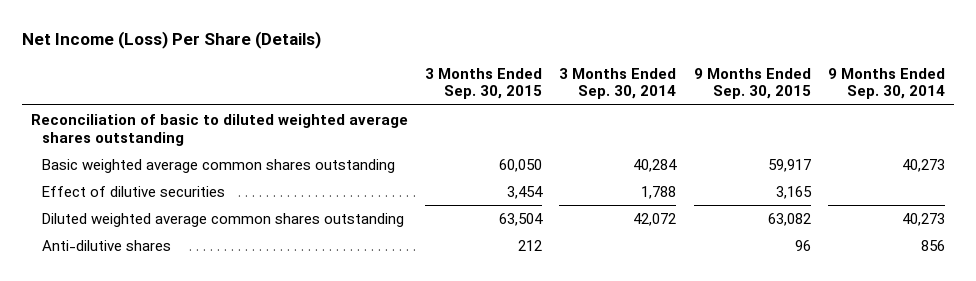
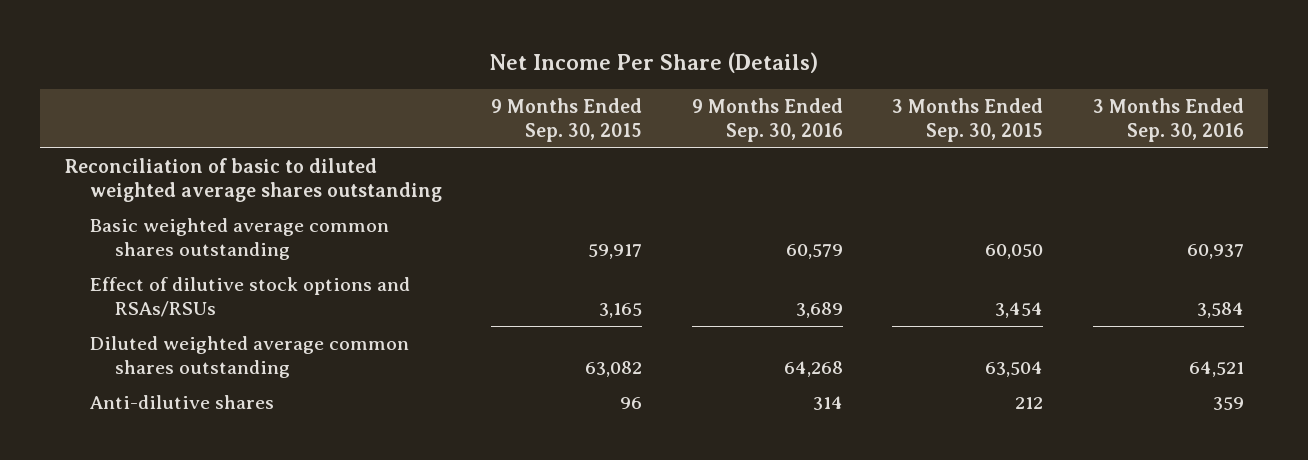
[21,30,321,49] Net Income (Loss) Per Share (Details) -> [489,51,819,73] Net Income Per Share (Details)
[559,67,677,100] 3 Months Ended Sep. 30, 2014 -> none
[828,67,946,100] 9 Months Ended Sep. 30, 2014 -> none
none -> [691,98,843,142] 9 Months Ended Sep. 30, 2016
none -> [1092,98,1244,142] 3 Months Ended Sep. 30, 2016
[42,185,226,197] Effect of dilutive securities -> [89,277,410,317] Effect of dilutive stock options and RSAs/RSUs

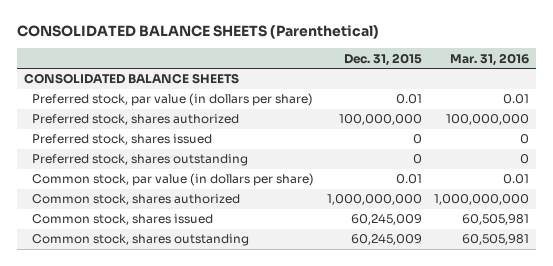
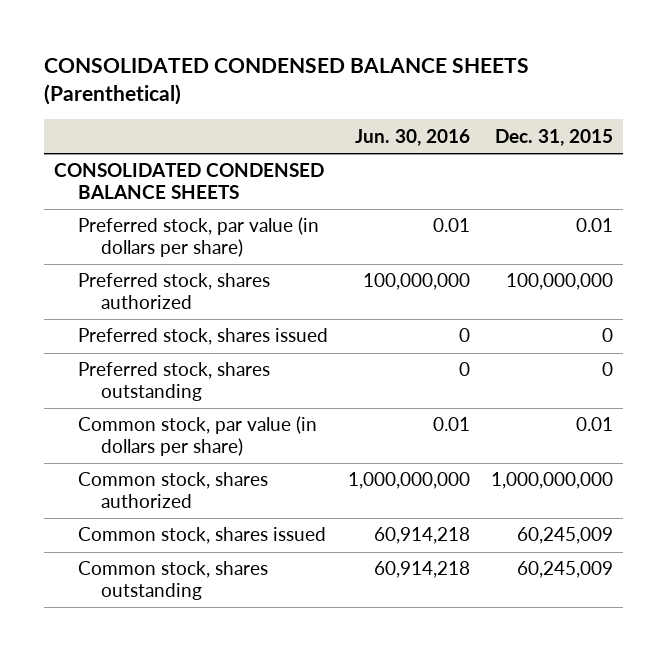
[17,25,380,40] CONSOLIDATED BALANCE SHEETS (Parenthetical) -> [44,57,530,106] CONSOLIDATED CONDENSED BALANCE SHEETS (Parenthetical)
[450,52,530,66] Mar. 31, 2016 -> none
none -> [355,128,471,146] Jun. 30, 2016
[23,73,239,85] CONSOLIDATED BALANCE SHEETS -> [54,163,325,199] CONSOLIDATED CONDENSED BALANCE SHEETS

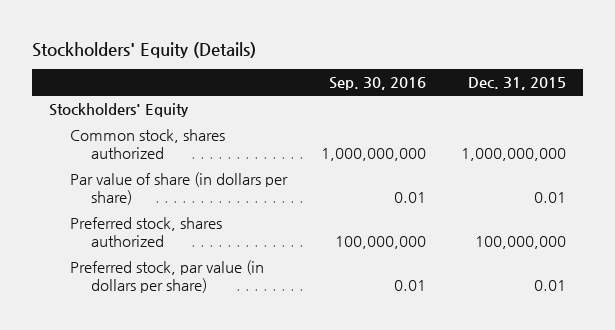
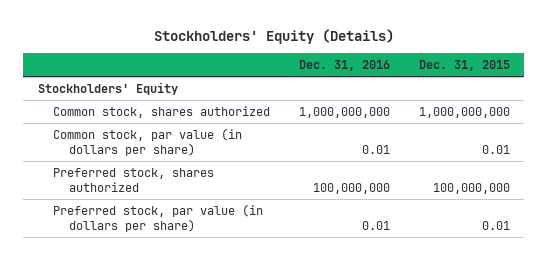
[329,77,427,91] Sep. 30, 2016 -> none
none -> [299,60,391,72] Dec. 31, 2016
[70,172,289,205] Par value of share (in dollars per share) -> [53,127,243,156] Common stock, par value (in dollars per share)

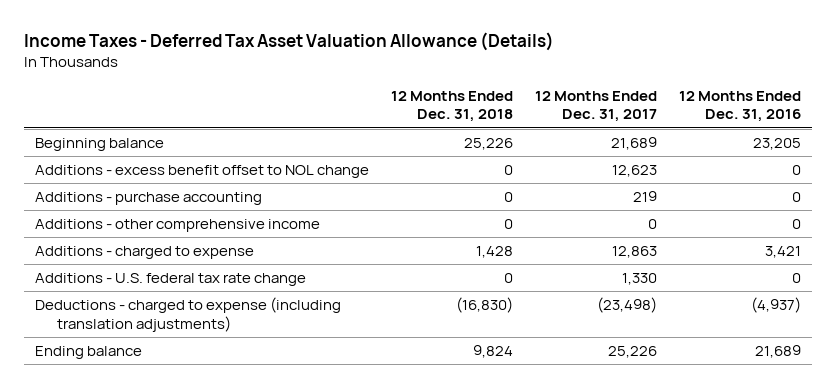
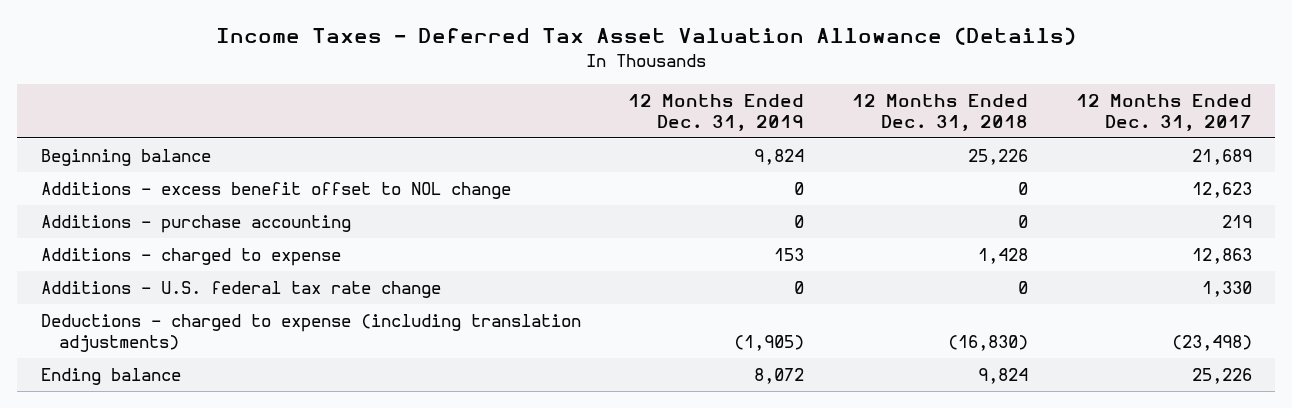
[679,90,802,123] 12 Months Ended Dec. 31, 2016 -> none
none -> [628,93,805,132] 12 Months Ended Dec. 31, 2019
[34,219,320,233] Additions - other comprehensive income -> none

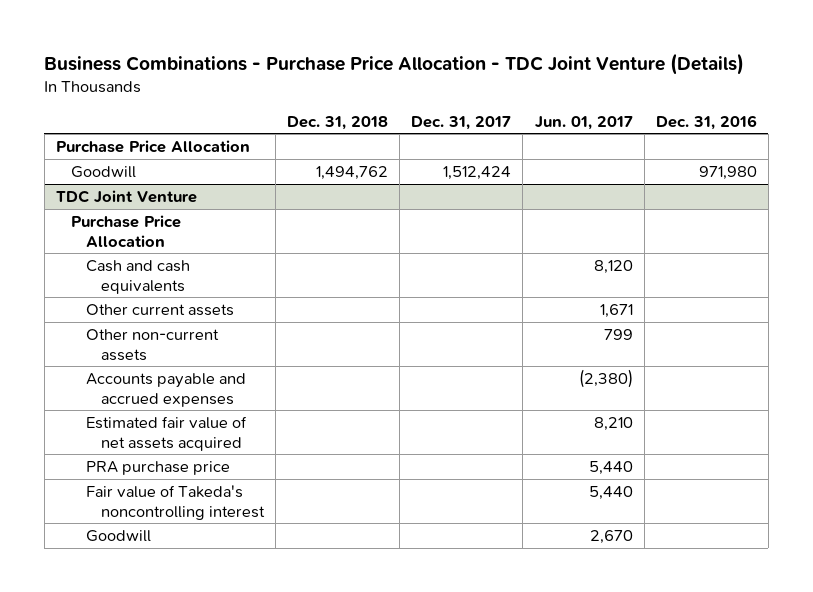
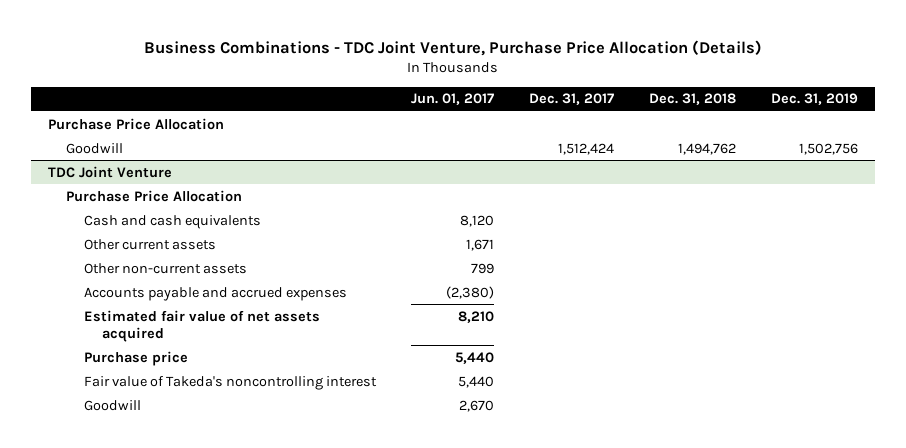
[44,53,745,76] Business Combinations - Purchase Price Allocation - TDC Joint Venture (Details) -> [144,39,763,56] Business Combinations - TDC Joint Venture, Purchase Price Allocation (Details)
[655,114,757,130] Dec. 31, 2016 -> none
none -> [770,93,858,106] Dec. 31, 2019
[85,461,230,476] PRA purchase price -> [84,350,189,366] Purchase price

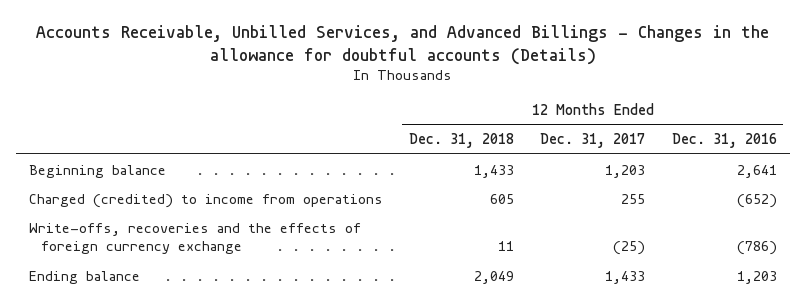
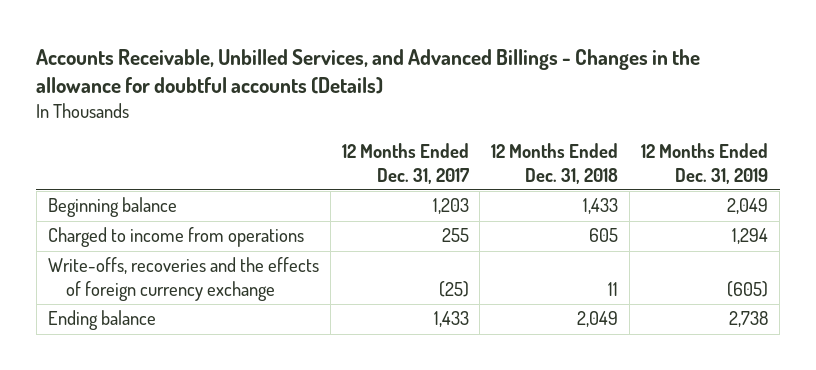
[671,133,777,149] Dec. 31, 2016 -> none
none -> [641,142,769,184] 12 Months Ended Dec. 31, 2019
[28,193,383,208] Charged (credited) to income from operations -> [47,227,304,248] Charged to income from operations

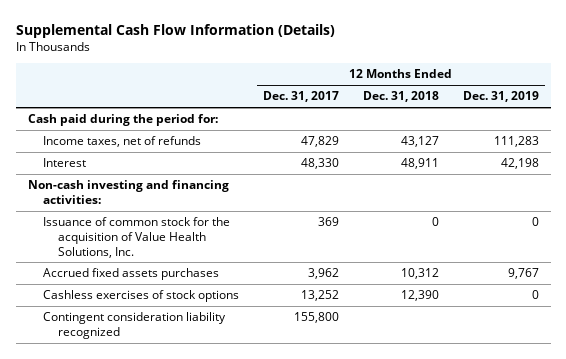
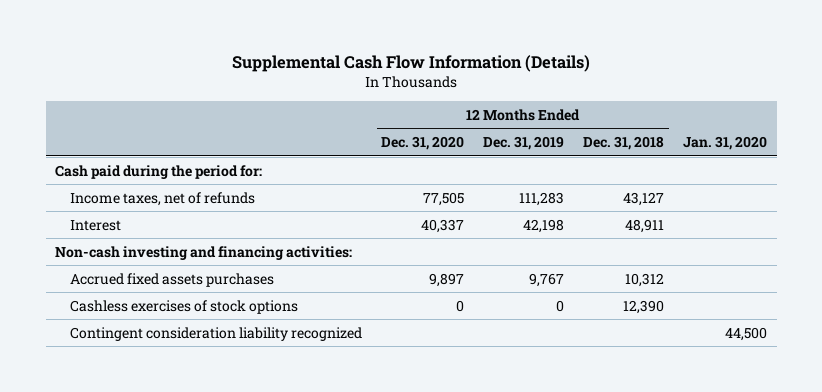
[262,91,339,103] Dec. 31, 2017 -> none
none -> [381,136,465,151] Dec. 31, 2020
none -> [683,136,768,151] Jan. 31, 2020
[43,217,231,258] Issuance of common stock for the acquisition of Value Health Solutions, Inc. -> none

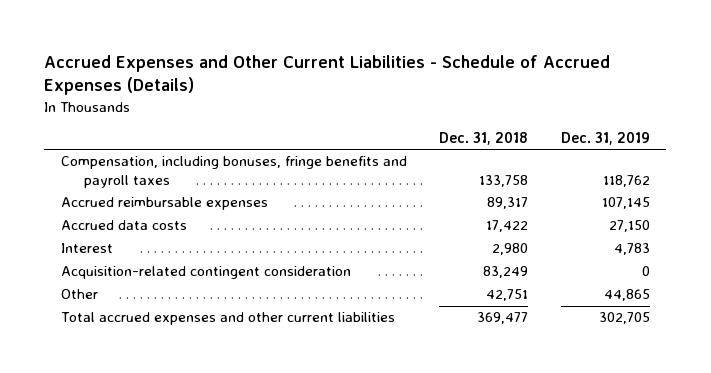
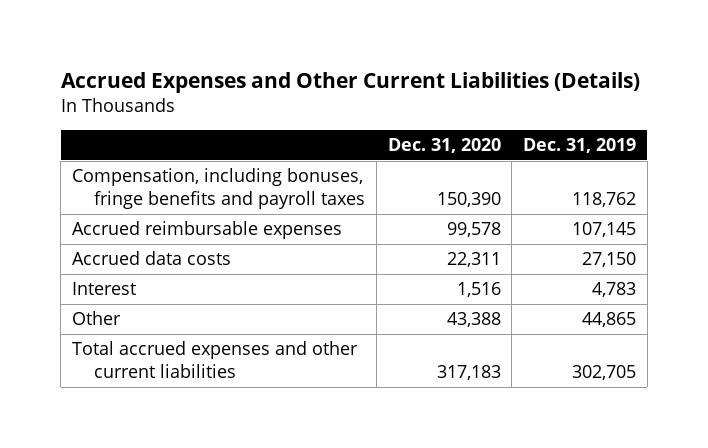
[44,54,611,96] Accrued Expenses and Other Current Liabilities - Schedule of Accrued Expenses (Details) -> [60,72,640,94] Accrued Expenses and Other Current Liabilities (Details)
[439,132,529,146] Dec. 31, 2018 -> none
none -> [387,137,501,153] Dec. 31, 2020
[60,266,351,280] Acquisition-related contingent consideration -> none

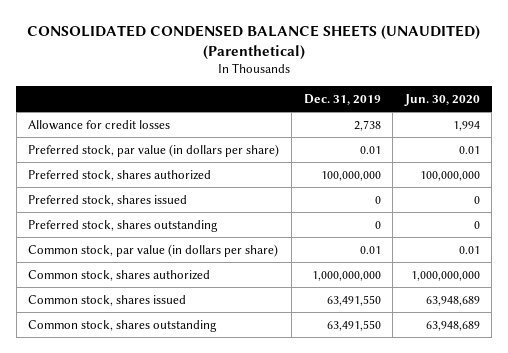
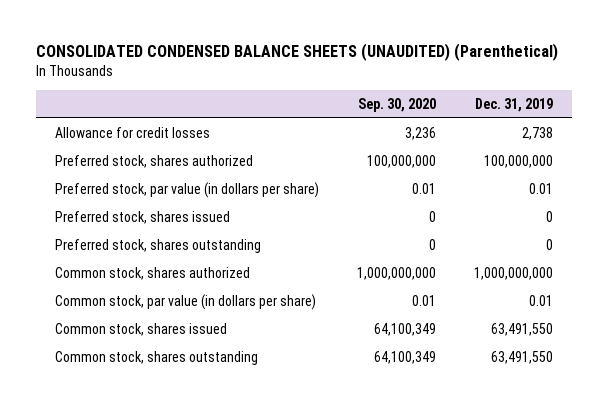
[403,93,480,106] Jun. 30, 2020 -> none
none -> [357,97,436,112] Sep. 30, 2020
[28,143,280,157] Preferred stock, par value (in dollars per share) -> [54,181,319,198] Preferred stock, par value (in dollars per share)
[28,243,279,257] Common stock, par value (in dollars per share) -> [54,293,316,310] Common stock, par value (in dollars per share)

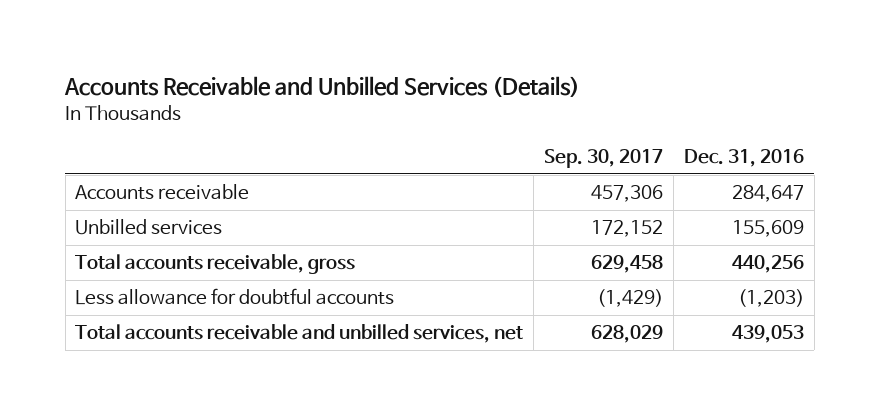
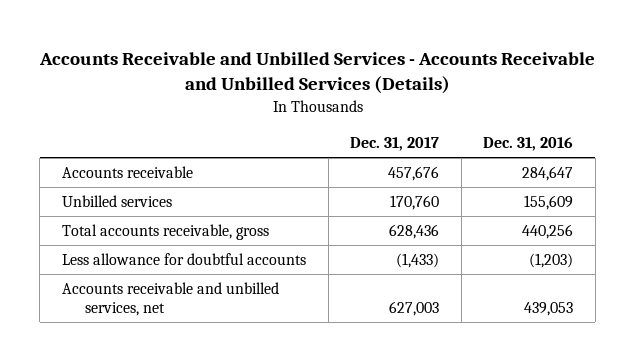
[64,76,581,98] Accounts Receivable and Unbilled Services (Details) -> [38,52,595,95] Accounts Receivable and Unbilled Services - Accounts Receivable and Unbilled Services (Details)
[544,148,664,168] Sep. 30, 2017 -> none
none -> [350,137,440,152] Dec. 31, 2017
[75,324,524,344] Total accounts receivable and unbilled services, net -> [62,281,280,316] Accounts receivable and unbilled services, net

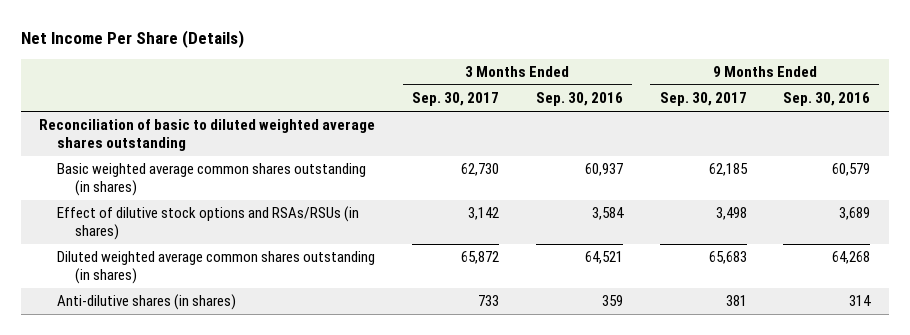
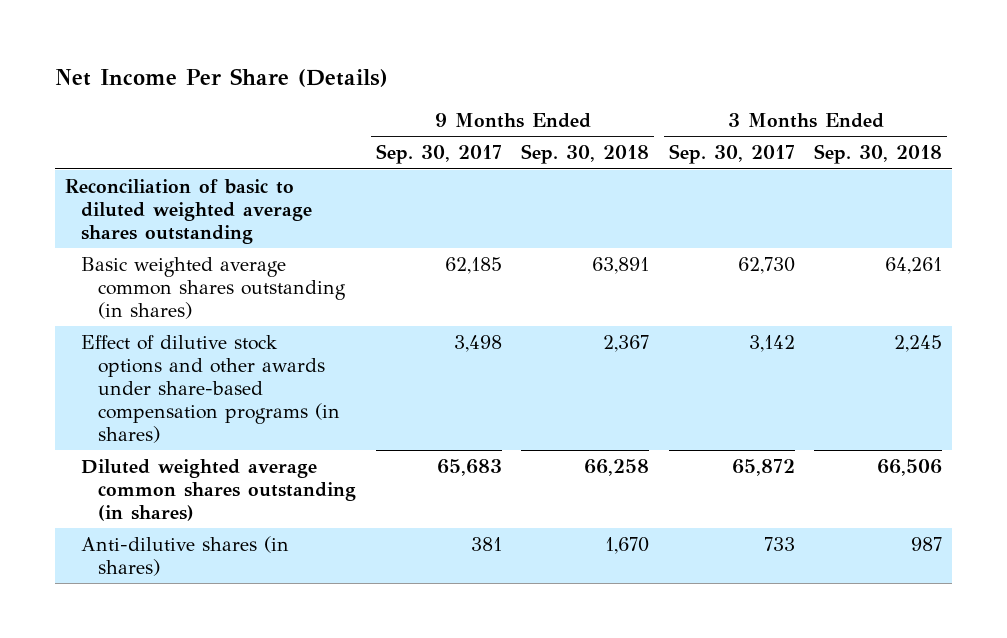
[535,92,623,107] Sep. 30, 2016 -> none
[783,92,871,107] Sep. 30, 2016 -> none
none -> [521,144,650,165] Sep. 30, 2018
none -> [814,144,943,165] Sep. 30, 2018
[57,206,360,240] Effect of dilutive stock options and RSAs/RSUs (in shares) -> [81,334,341,444] Effect of dilutive stock options and other awards under share-based compensation programs (in shares)

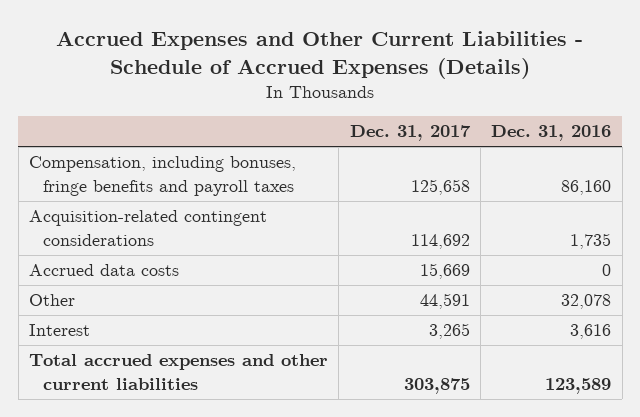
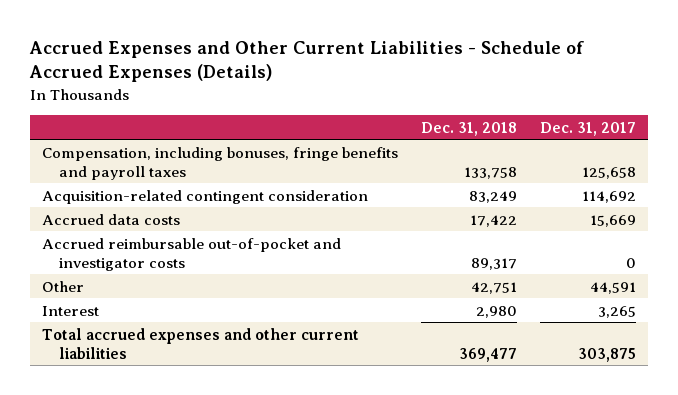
[491,125,612,142] Dec. 31, 2016 -> none
none -> [420,121,517,136] Dec. 31, 2018
[28,210,267,246] Acquisition-related contingent considerations -> [41,189,368,204] Acquisition-related contingent consideration
none -> [41,237,341,271] Accrued reimbursable out-of-pocket and investigator costs

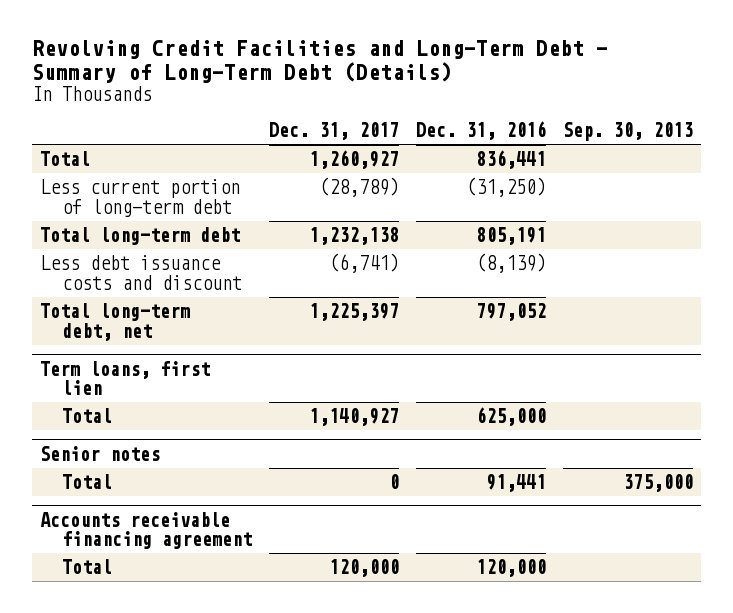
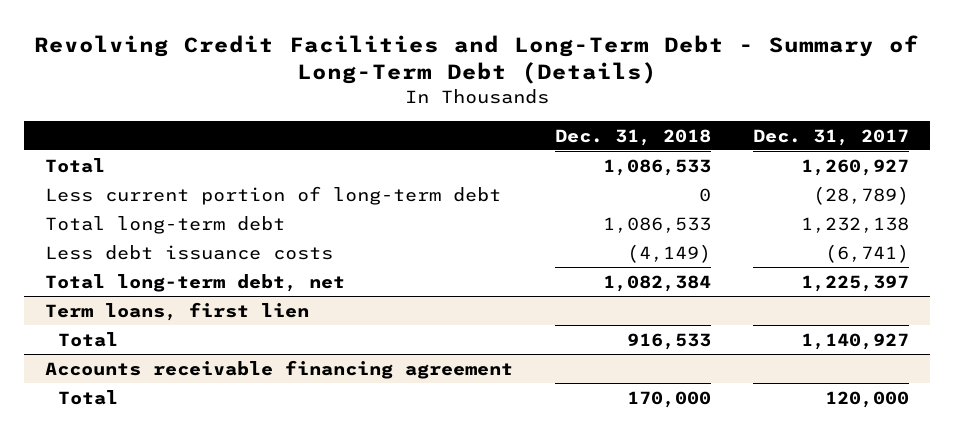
[415,121,546,141] Dec. 31, 2016 -> none
[562,122,693,142] Sep. 30, 2013 -> none
none -> [555,128,712,146] Dec. 31, 2018
[40,255,243,290] Less debt issuance costs and discount -> [45,244,334,260] Less debt issuance costs
[40,445,161,461] Senior notes -> none
[62,474,113,490] Total -> none

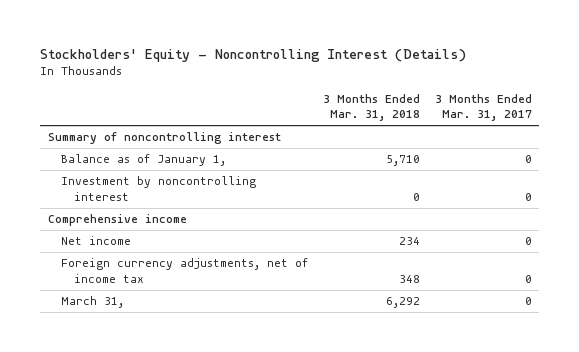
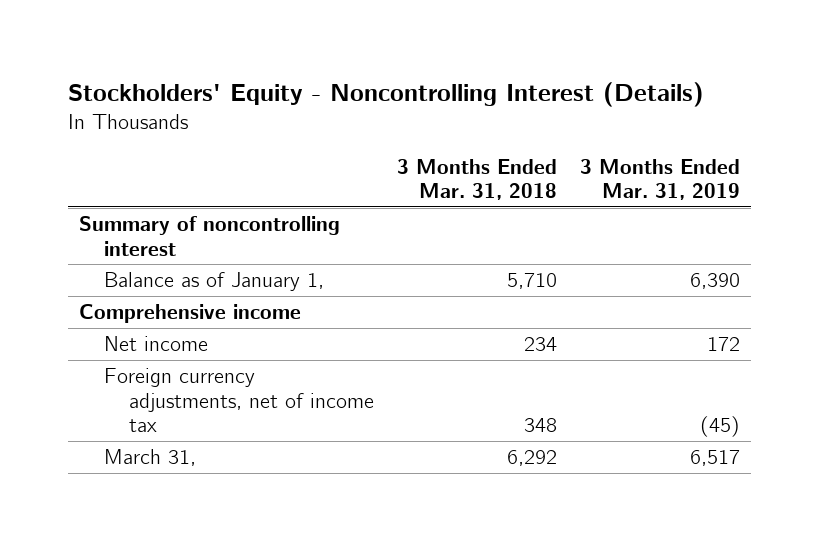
[434,93,532,122] 3 Months Ended Mar. 31, 2017 -> none
none -> [579,158,740,201] 3 Months Ended Mar. 31, 2019
[60,176,256,201] Investment by noncontrolling interest -> none

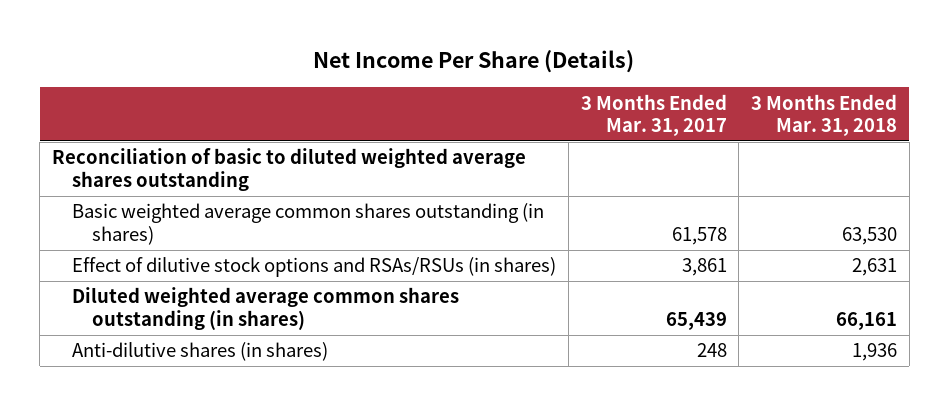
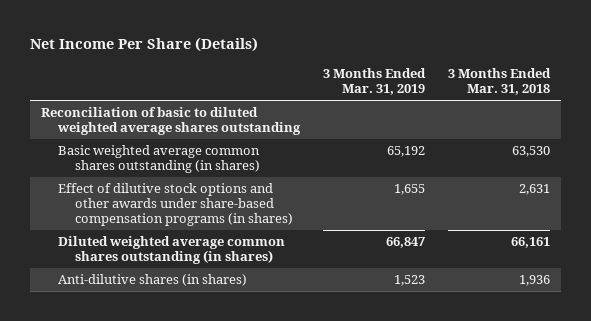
[580,93,727,137] 3 Months Ended Mar. 31, 2017 -> none
none -> [322,68,426,96] 3 Months Ended Mar. 31, 2019
[72,257,557,278] Effect of dilutive stock options and RSAs/RSUs (in shares) -> [57,183,293,226] Effect of dilutive stock options and other awards under share-based compensation programs (in shares)

